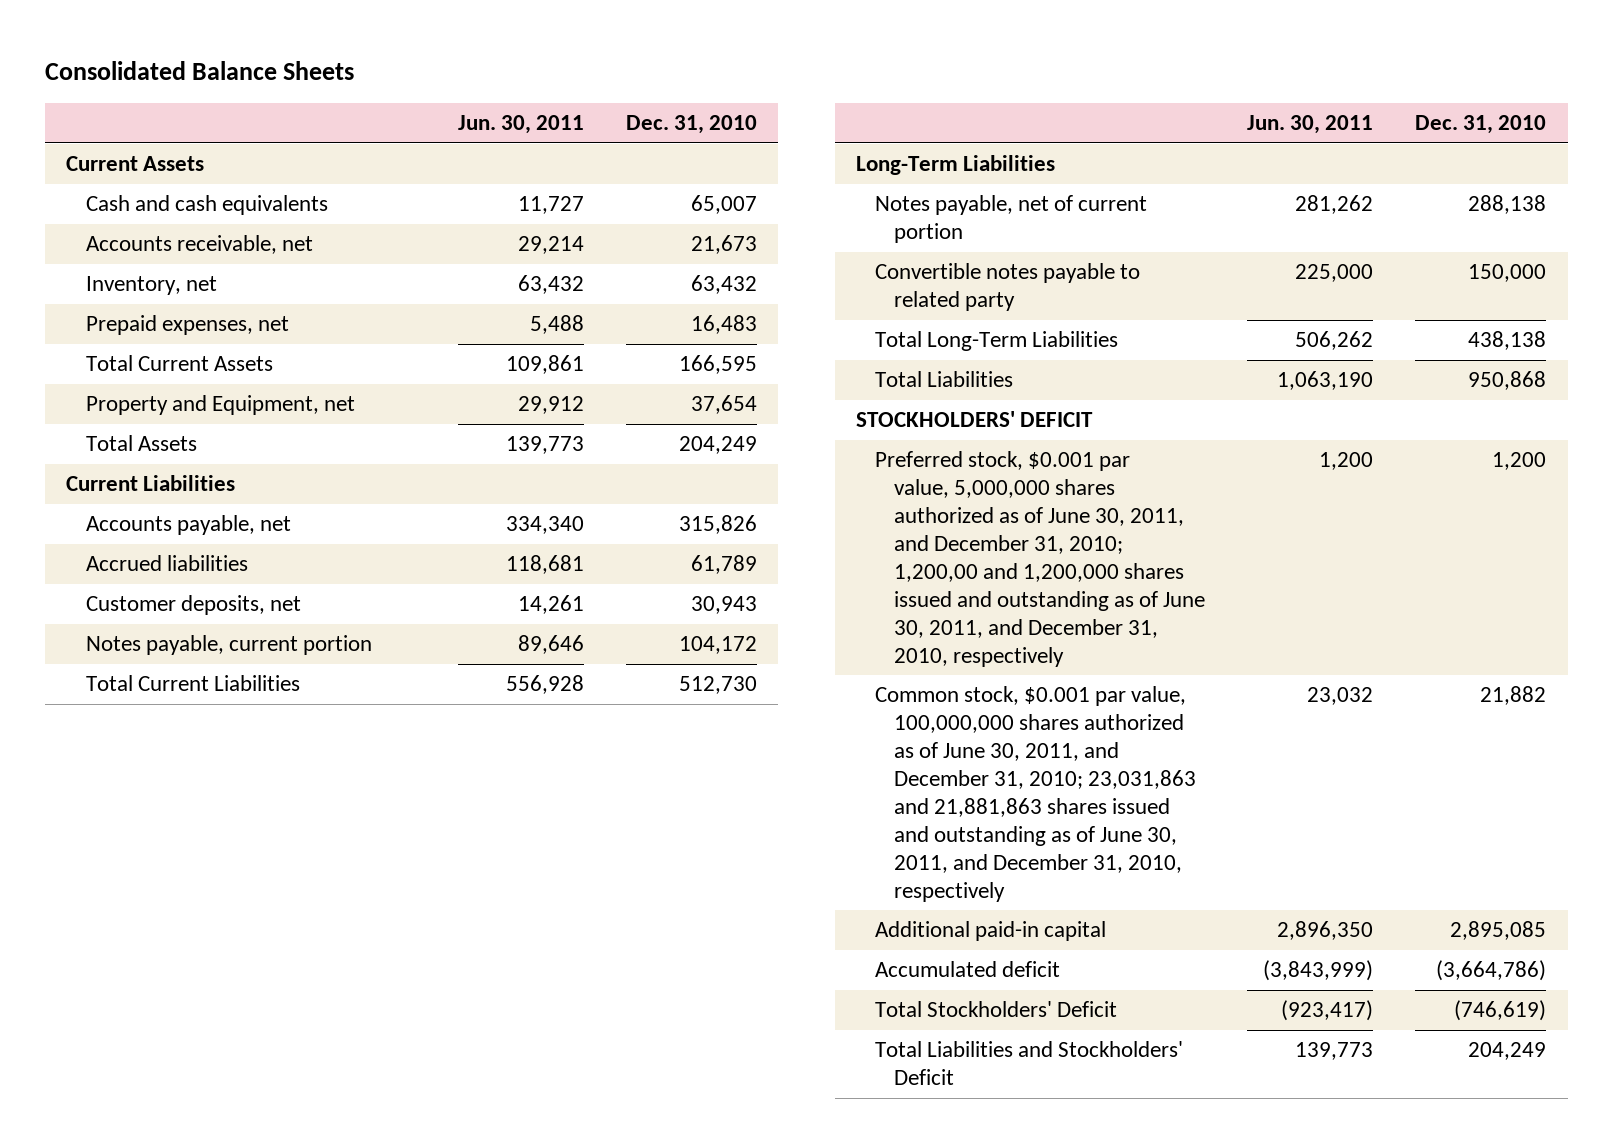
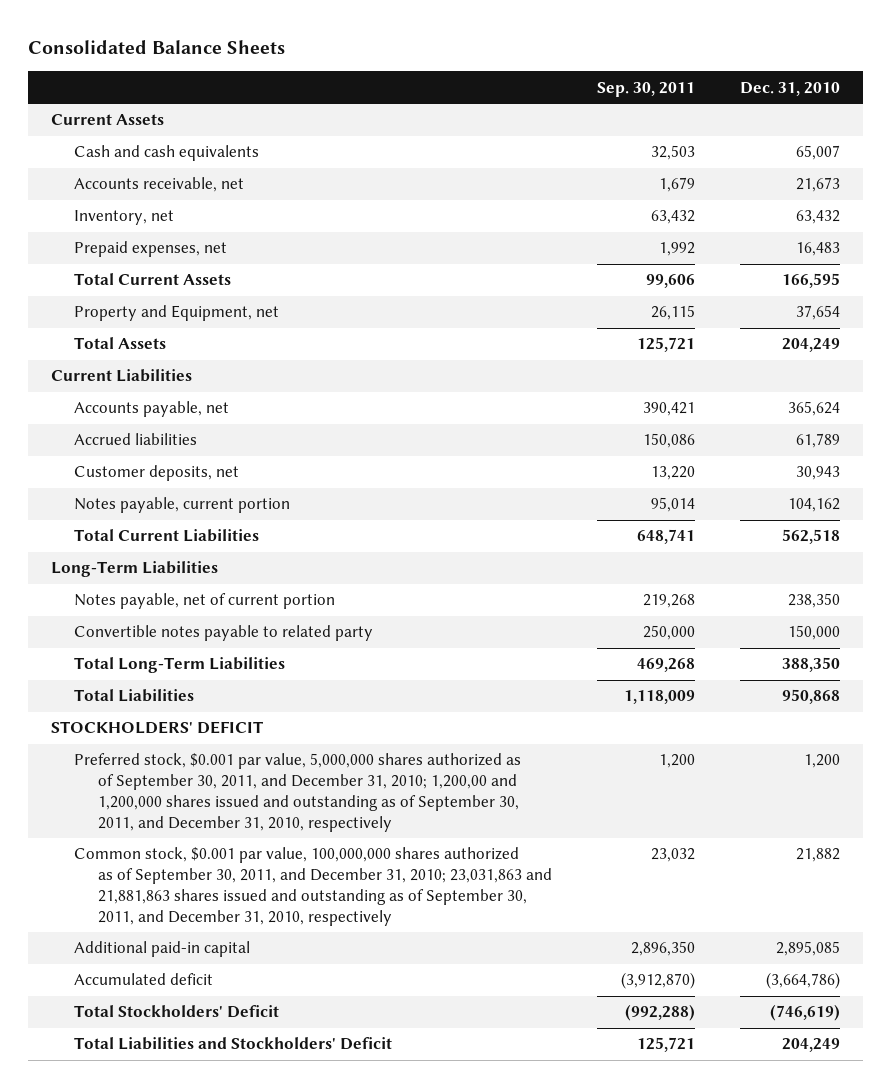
[458,115,585,135] Jun. 30, 2011 -> none
none -> [596,81,695,97] Sep. 30, 2011
[679,515,758,535] 315,826 -> [788,401,841,417] 365,624
[679,636,758,655] 104,172 -> [788,498,841,513] 104,162
[679,676,758,695] 512,730 -> [782,529,841,545] 562,518
[1468,195,1547,215] 288,138 -> [788,593,841,609] 238,350
[1468,331,1547,351] 438,138 -> [782,657,841,673] 388,350
[875,451,1206,667] Preferred stock, $0.001 par value, 5,000,000 shares authorized as of June 30, 2011, and December 31, 2010; 1,200,00 and 1,200,000 shares issued and outstanding as of June 30, 2011, and December 31, 2010, respectively -> [74,753,522,832] Preferred stock, $0.001 par value, 5,000,000 shares authorized as of September 30, 2011, and December 31, 2010; 1,200,00 and 1,200,000 shares issued and outstanding as of September 30, 2011, and December 31, 2010, respectively
[875,686,1197,902] Common stock, $0.001 par value, 100,000,000 shares authorized as of June 30, 2011, and December 31, 2010; 23,031,863 and 21,881,863 shares issued and outstanding as of June 30, 2011, and December 31, 2010, respectively -> [74,847,552,926] Common stock, $0.001 par value, 100,000,000 shares authorized as of September 30, 2011, and December 31, 2010; 23,031,863 and 21,881,863 shares issued and outstanding as of September 30, 2011, and December 31, 2010, respectively

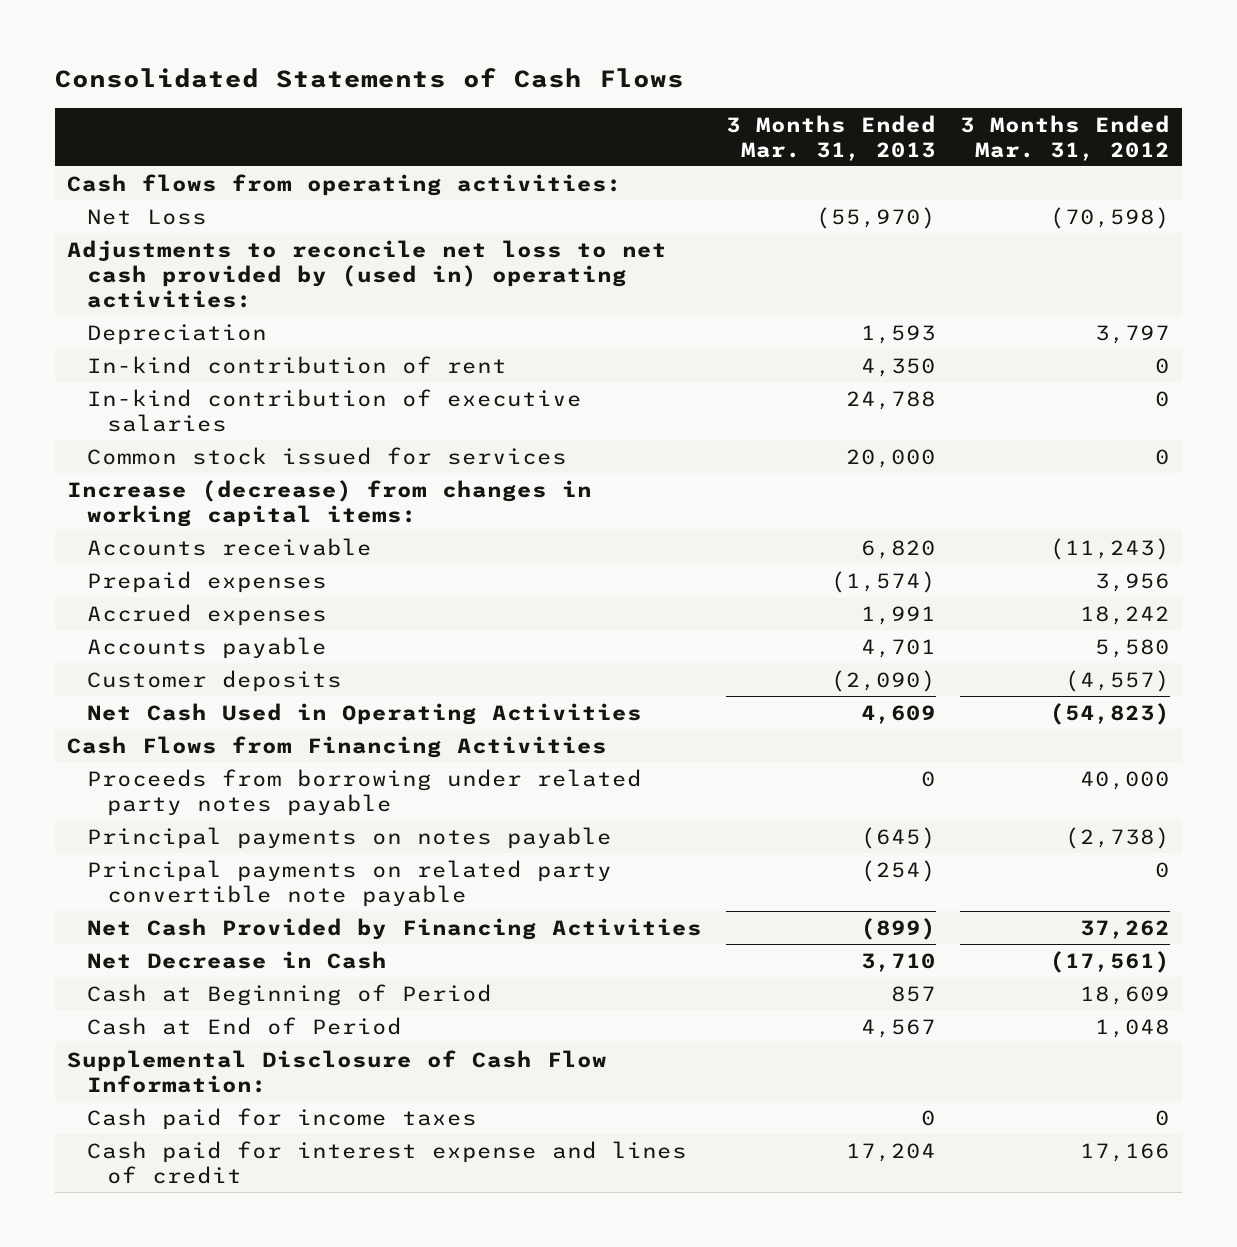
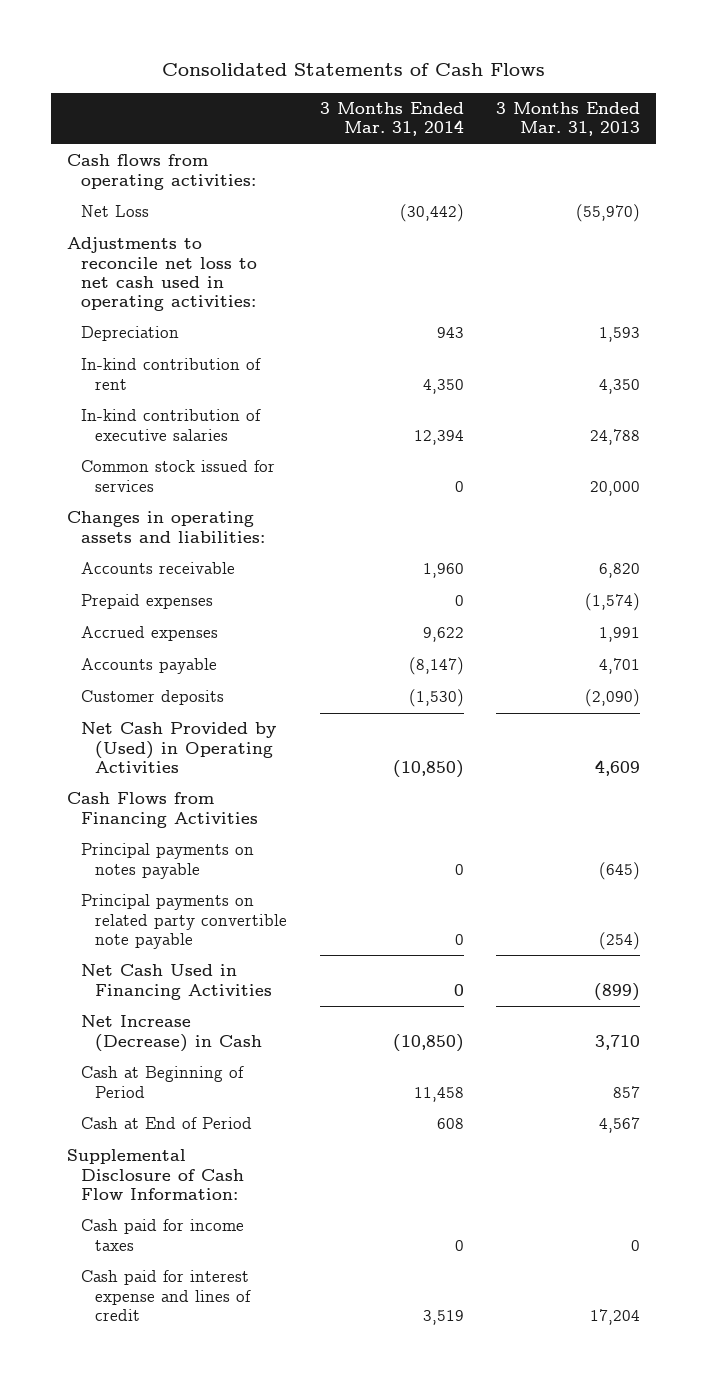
[960,114,1171,161] 3 Months Ended Mar. 31, 2012 -> none
none -> [319,102,464,137] 3 Months Ended Mar. 31, 2014
[67,239,668,308] Adjustments to reconcile net loss to net cash provided by (used in) operating activities: -> [67,237,258,312] Adjustments to reconcile net loss to net cash used in operating activities:
[67,479,593,527] Increase (decrease) from changes in working capital items: -> [67,511,266,543] Changes in operating assets and liabilities:
[87,702,643,725] Net Cash Used in Operating Activities -> [81,722,277,773] Net Cash Provided by (Used) in Operating Activities
[87,768,643,816] Proceeds from borrowing under related party notes payable -> none
[87,917,703,940] Net Cash Provided by Financing Activities -> [81,964,273,1000] Net Cash Used in Financing Activities
[87,950,388,969] Net Decrease in Cash -> [81,1015,263,1052] Net Increase (Decrease) in Cash

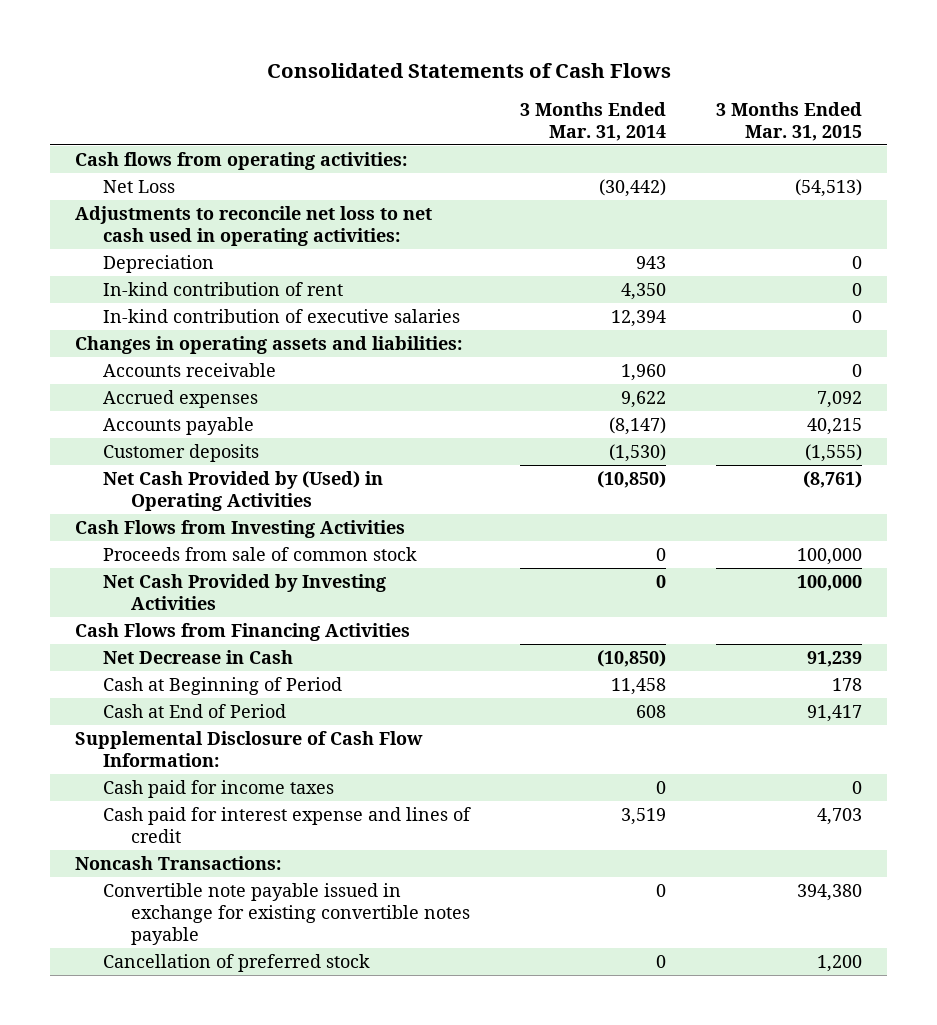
[496,102,641,137] 3 Months Ended Mar. 31, 2013 -> none
none -> [715,101,862,142] 3 Months Ended Mar. 31, 2015
[81,460,276,492] Common stock issued for services -> none
[81,594,214,610] Prepaid expenses -> none
none -> [75,519,406,538] Cash Flows from Investing Activities
none -> [103,546,418,561] Proceeds from sale of common stock
none -> [103,573,387,611] Net Cash Provided by Investing Activities
[81,843,255,879] Principal payments on notes payable -> none
[81,894,288,949] Principal payments on related party convertible note payable -> none
[81,964,273,1000] Net Cash Used in Financing Activities -> none
[81,1015,263,1052] Net Increase (Decrease) in Cash -> [103,649,294,664] Net Decrease in Cash
none -> [75,855,282,870] Noncash Transactions:
none -> [103,882,470,946] Convertible note payable issued in exchange for existing convertible notes payable
none -> [103,953,371,972] Cancellation of preferred stock

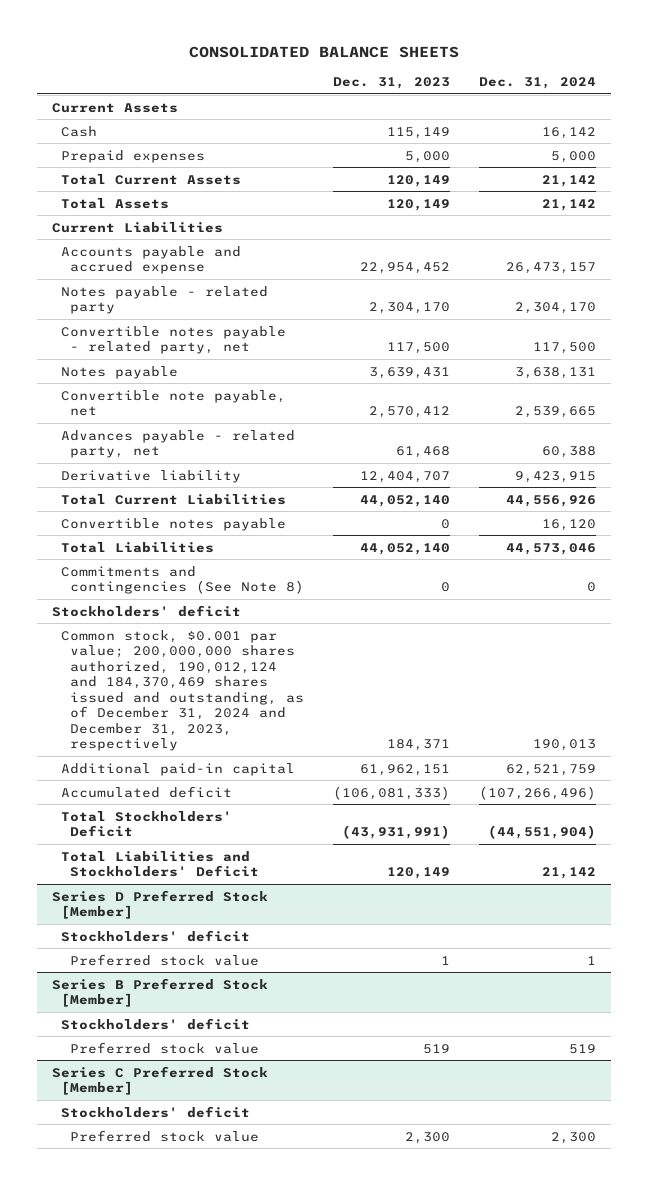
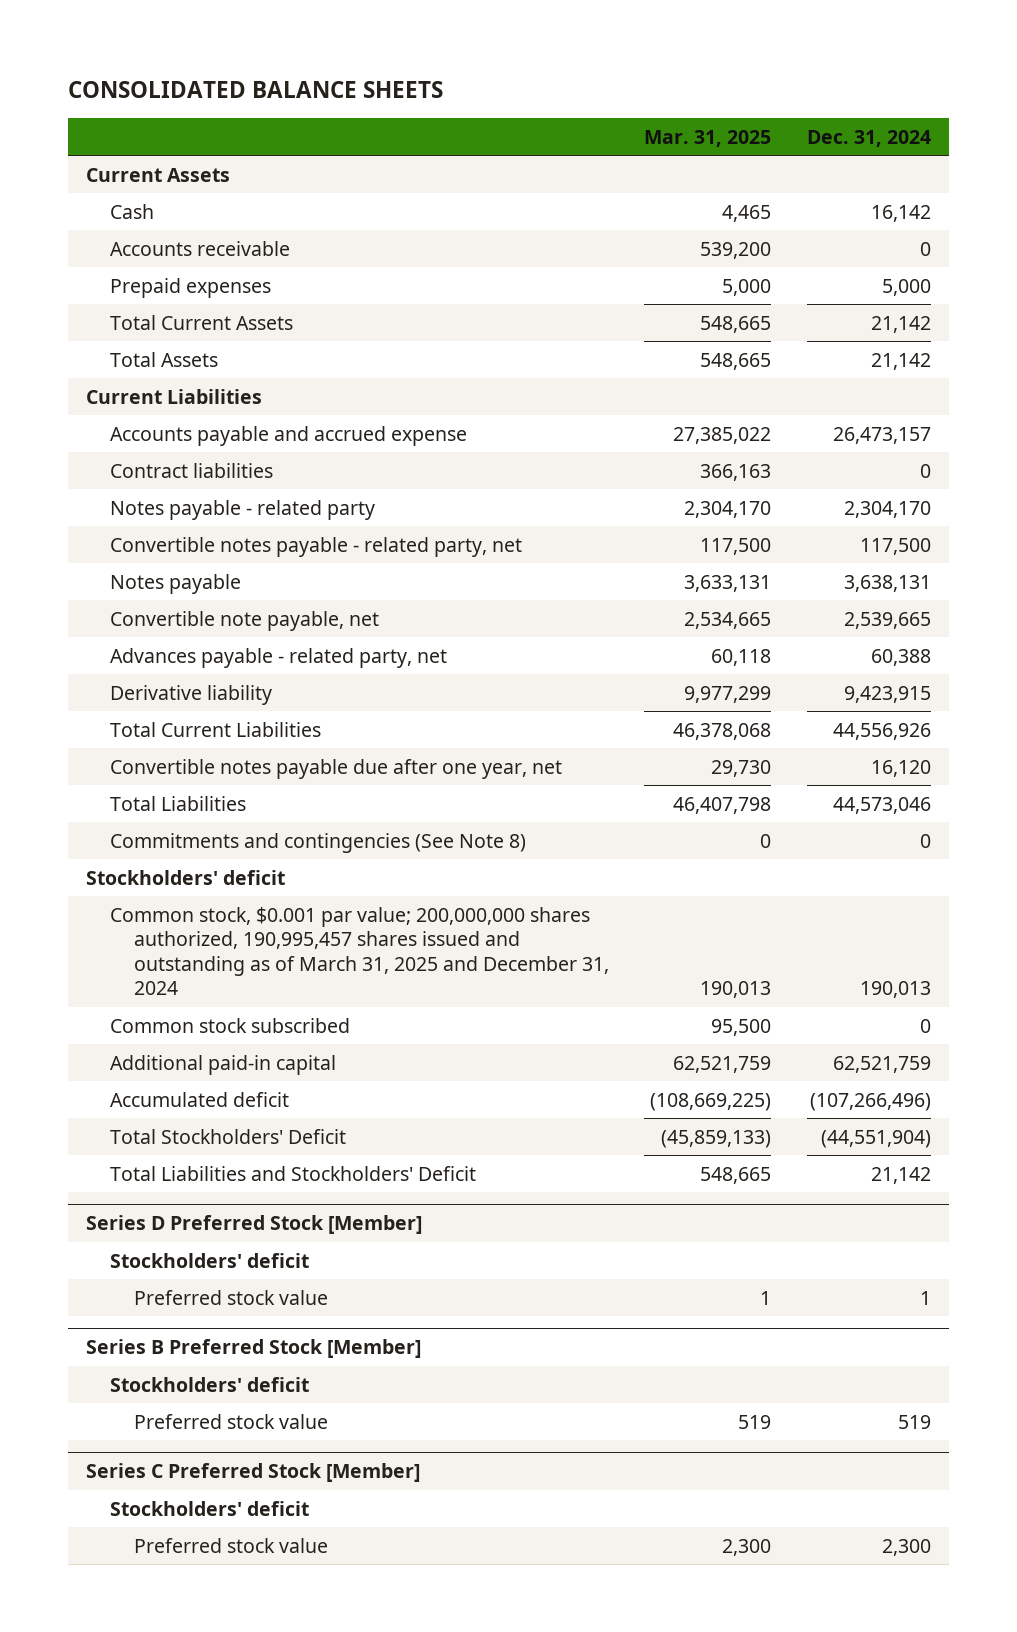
[333,77,451,90] Dec. 31, 2023 -> none
none -> [644,129,772,147] Mar. 31, 2025
none -> [109,240,290,256] Accounts receivable
none -> [109,462,273,478] Contract liabilities
[61,517,287,531] Convertible notes payable -> [109,758,562,779] Convertible notes payable due after one year, net
[61,629,305,752] Common stock, $0.001 par value; 200,000,000 shares authorized, 190,012,124 and 184,370,469 shares issued and outstanding, as of December 31, 2024 and December 31, 2023, respectively -> [109,906,609,996] Common stock, $0.001 par value; 200,000,000 shares authorized, 190,995,457 shares issued and outstanding as of March 31, 2025 and December 31, 2024
none -> [109,1017,350,1033] Common stock subscribed

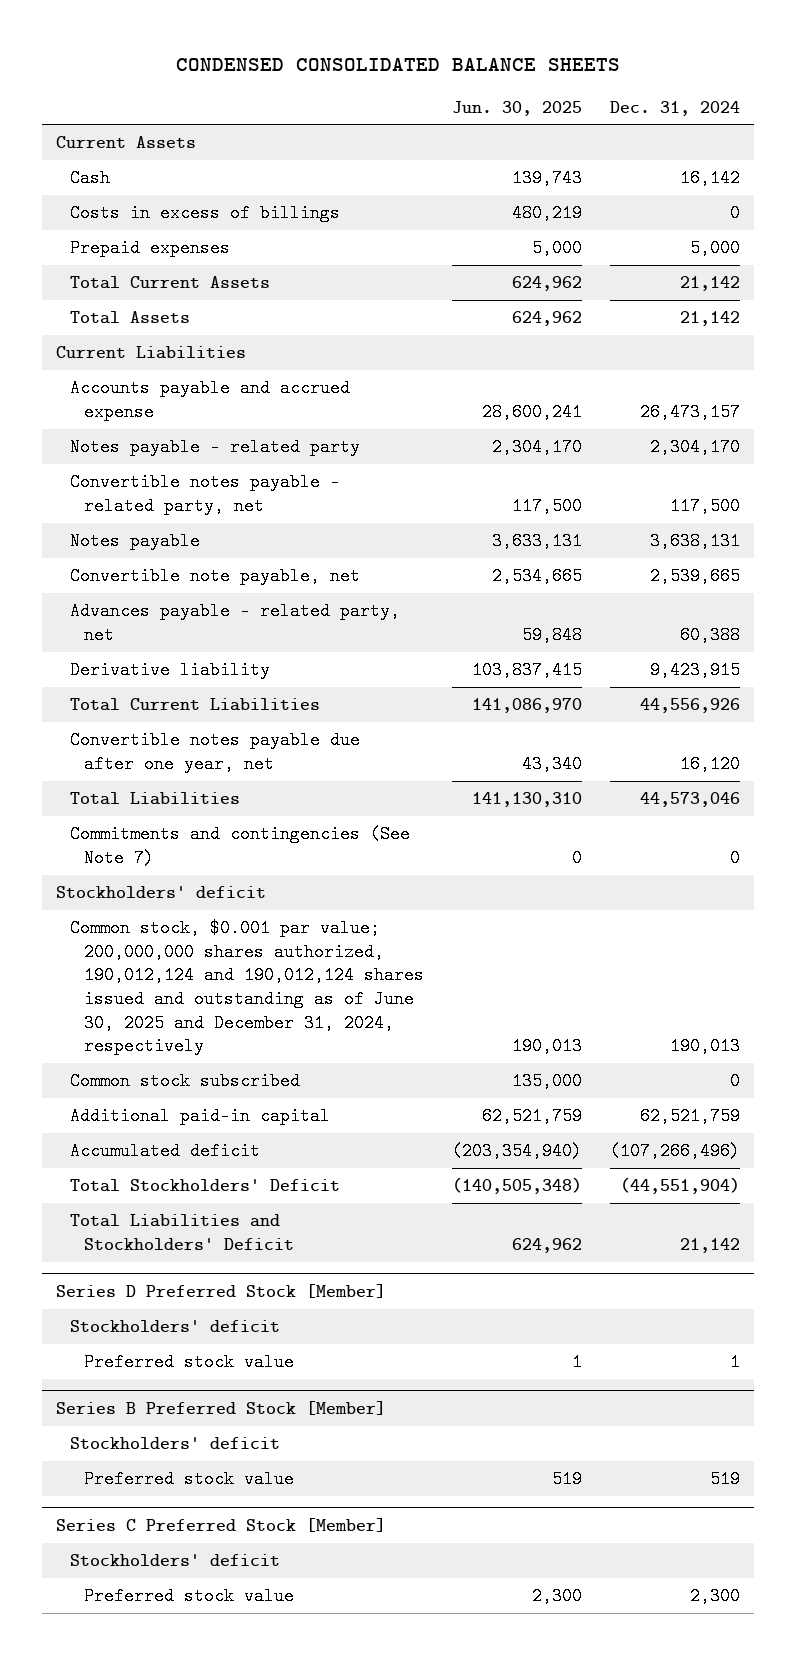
[67,81,443,99] CONSOLIDATED BALANCE SHEETS -> [175,57,620,71] CONDENSED CONSOLIDATED BALANCE SHEETS
[644,129,772,147] Mar. 31, 2025 -> none
none -> [452,100,583,116] Jun. 30, 2025
[109,240,290,256] Accounts receivable -> none
none -> [69,204,340,223] Costs in excess of billings
[109,462,273,478] Contract liabilities -> none
[109,832,526,853] Commitments and contingencies (See Note 8) -> [69,825,410,867] Commitments and contingencies (See Note 7)
[109,906,609,996] Common stock, $0.001 par value; 200,000,000 shares authorized, 190,995,457 shares issued and outstanding as of March 31, 2025 and December 31, 2024 -> [69,919,425,1056] Common stock, $0.001 par value; 200,000,000 shares authorized, 190,012,124 and 190,012,124 shares issued and outstanding as of June 30, 2025 and December 31, 2024, respectively

